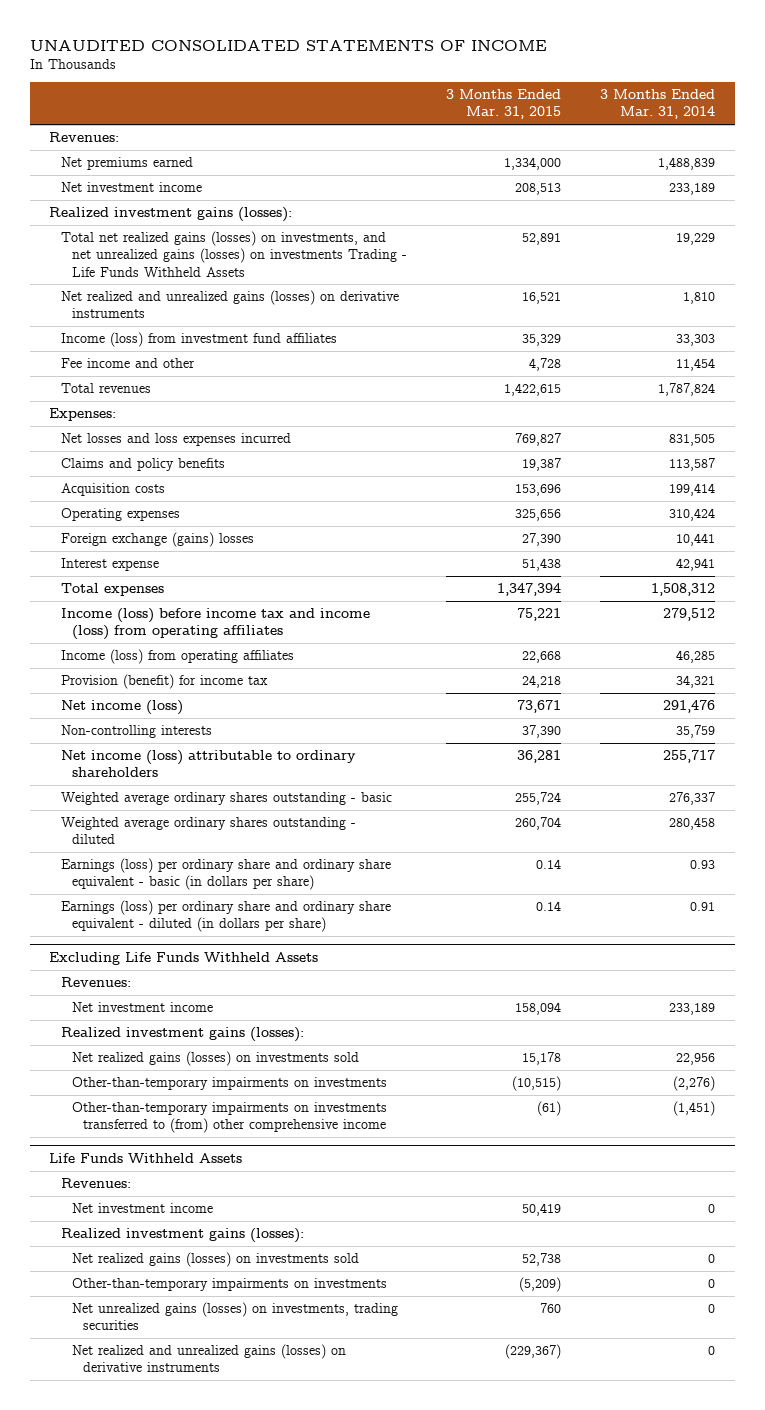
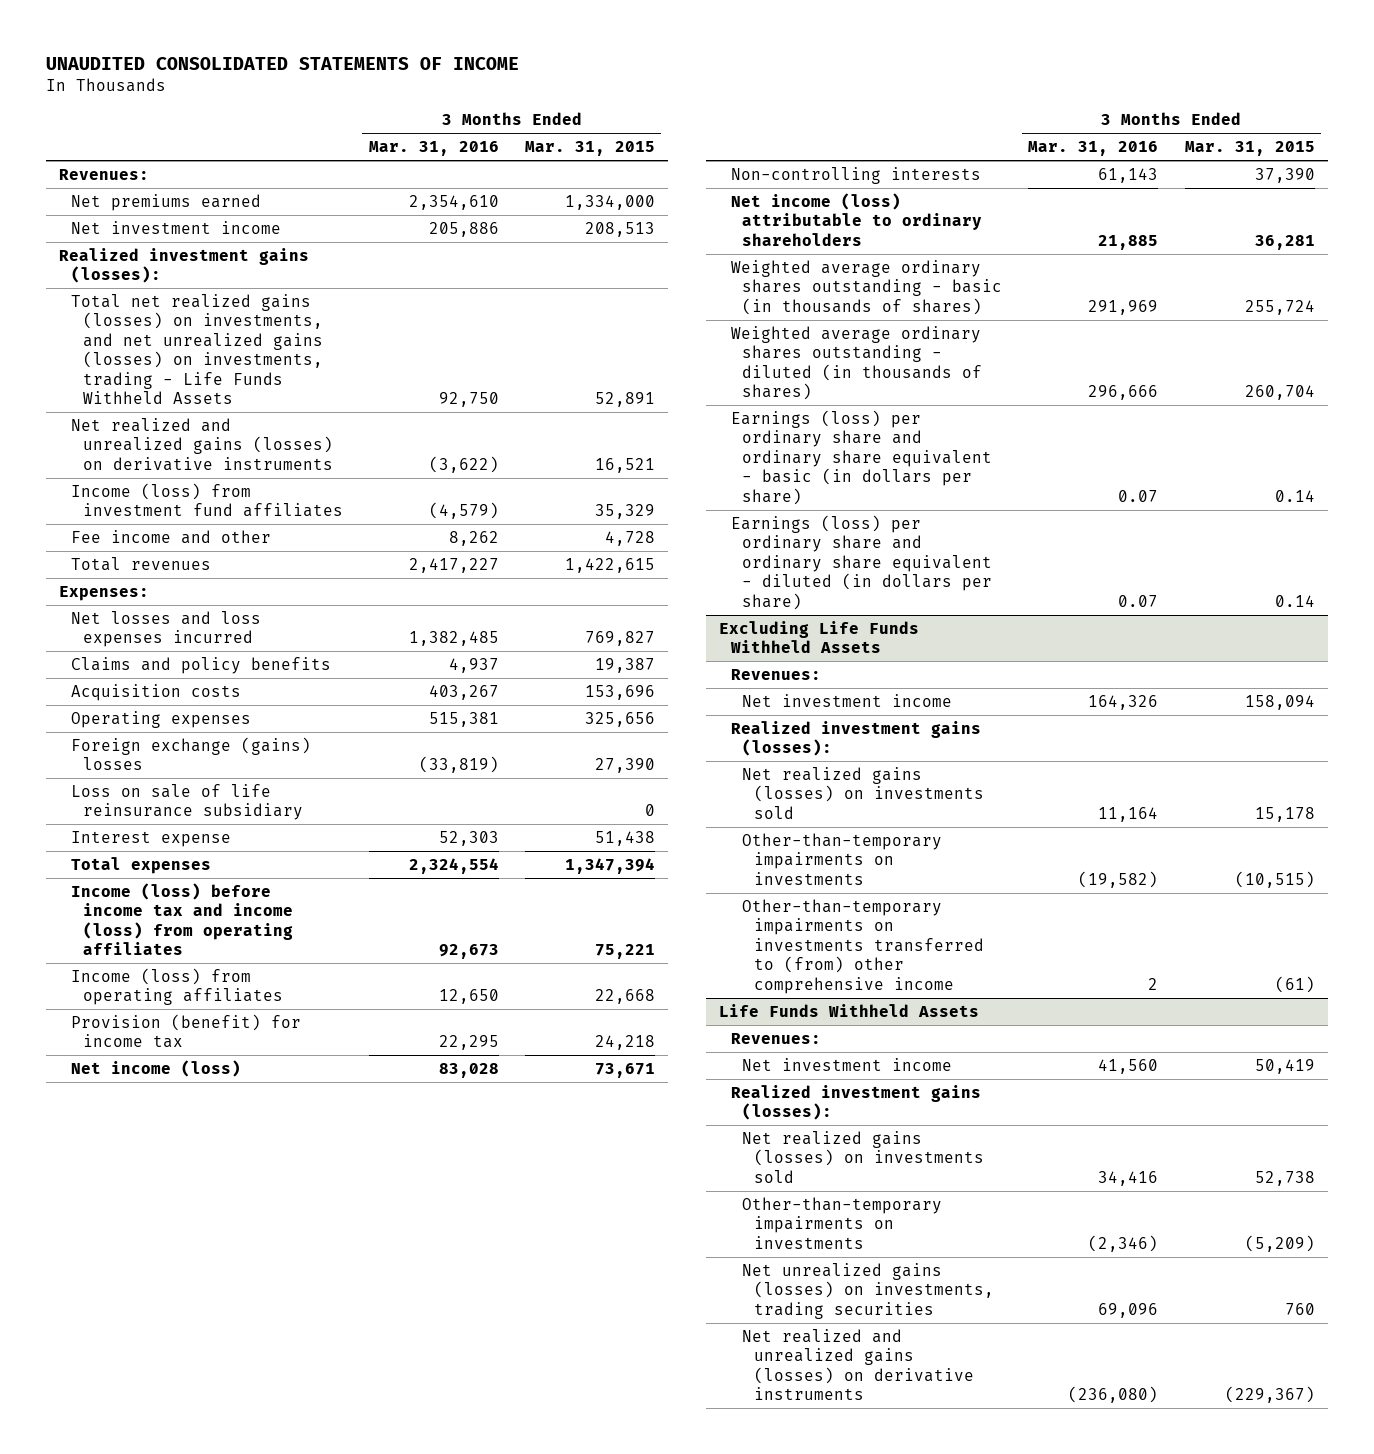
[600,89,716,120] 3 Months Ended Mar. 31, 2014 -> none
none -> [368,141,499,157] Mar. 31, 2016
[60,231,407,277] Total net realized gains (losses) on investments, and net unrealized gains (losses) on investments Trading - Life Funds Withheld Assets -> [70,293,323,405] Total net realized gains (losses) on investments, and net unrealized gains (losses) on investments, trading - Life Funds Withheld Assets
none -> [70,783,303,821] Loss on sale of life reinsurance subsidiary
[60,792,392,806] Weighted average ordinary shares outstanding - basic -> [730,259,1003,315] Weighted average ordinary shares outstanding - basic (in thousands of shares)
[60,817,356,845] Weighted average ordinary shares outstanding - diluted -> [730,325,983,401] Weighted average ordinary shares outstanding - diluted (in thousands of shares)

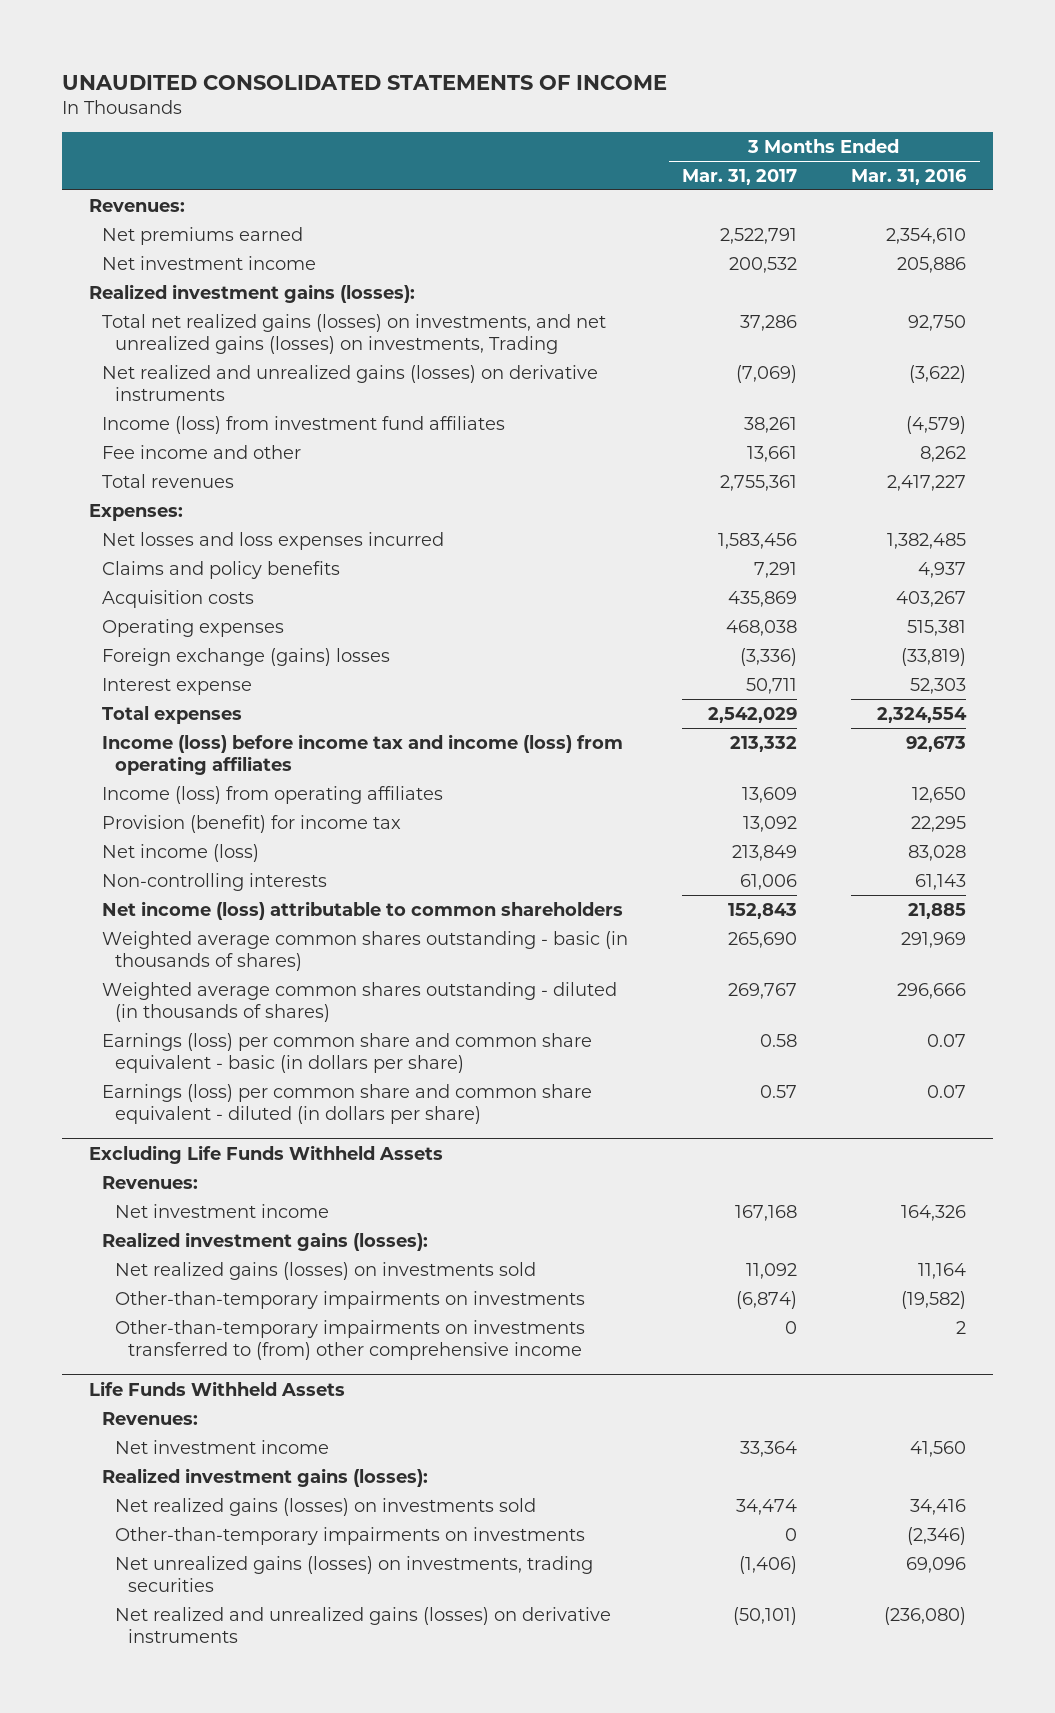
[524,141,655,157] Mar. 31, 2015 -> none
none -> [682,168,798,185] Mar. 31, 2017
[70,293,323,405] Total net realized gains (losses) on investments, and net unrealized gains (losses) on investments, trading - Life Funds Withheld Assets -> [102,313,607,354] Total net realized gains (losses) on investments, and net unrealized gains (losses) on investments, Trading
[70,783,303,821] Loss on sale of life reinsurance subsidiary -> none
[730,192,983,246] Net income (loss) attributable to ordinary shareholders -> [102,900,624,920] Net income (loss) attributable to common shareholders
[730,259,1003,315] Weighted average ordinary shares outstanding - basic (in thousands of shares) -> [102,930,629,971] Weighted average common shares outstanding - basic (in thousands of shares)
[730,325,983,401] Weighted average ordinary shares outstanding - diluted (in thousands of shares) -> [102,981,618,1022] Weighted average common shares outstanding - diluted (in thousands of shares)
[730,409,993,505] Earnings (loss) per ordinary share and ordinary share equivalent - basic (in dollars per share) -> [102,1032,593,1073] Earnings (loss) per common share and common share equivalent - basic (in dollars per share)
[730,514,993,610] Earnings (loss) per ordinary share and ordinary share equivalent - diluted (in dollars per share) -> [102,1083,593,1124] Earnings (loss) per common share and common share equivalent - diluted (in dollars per share)

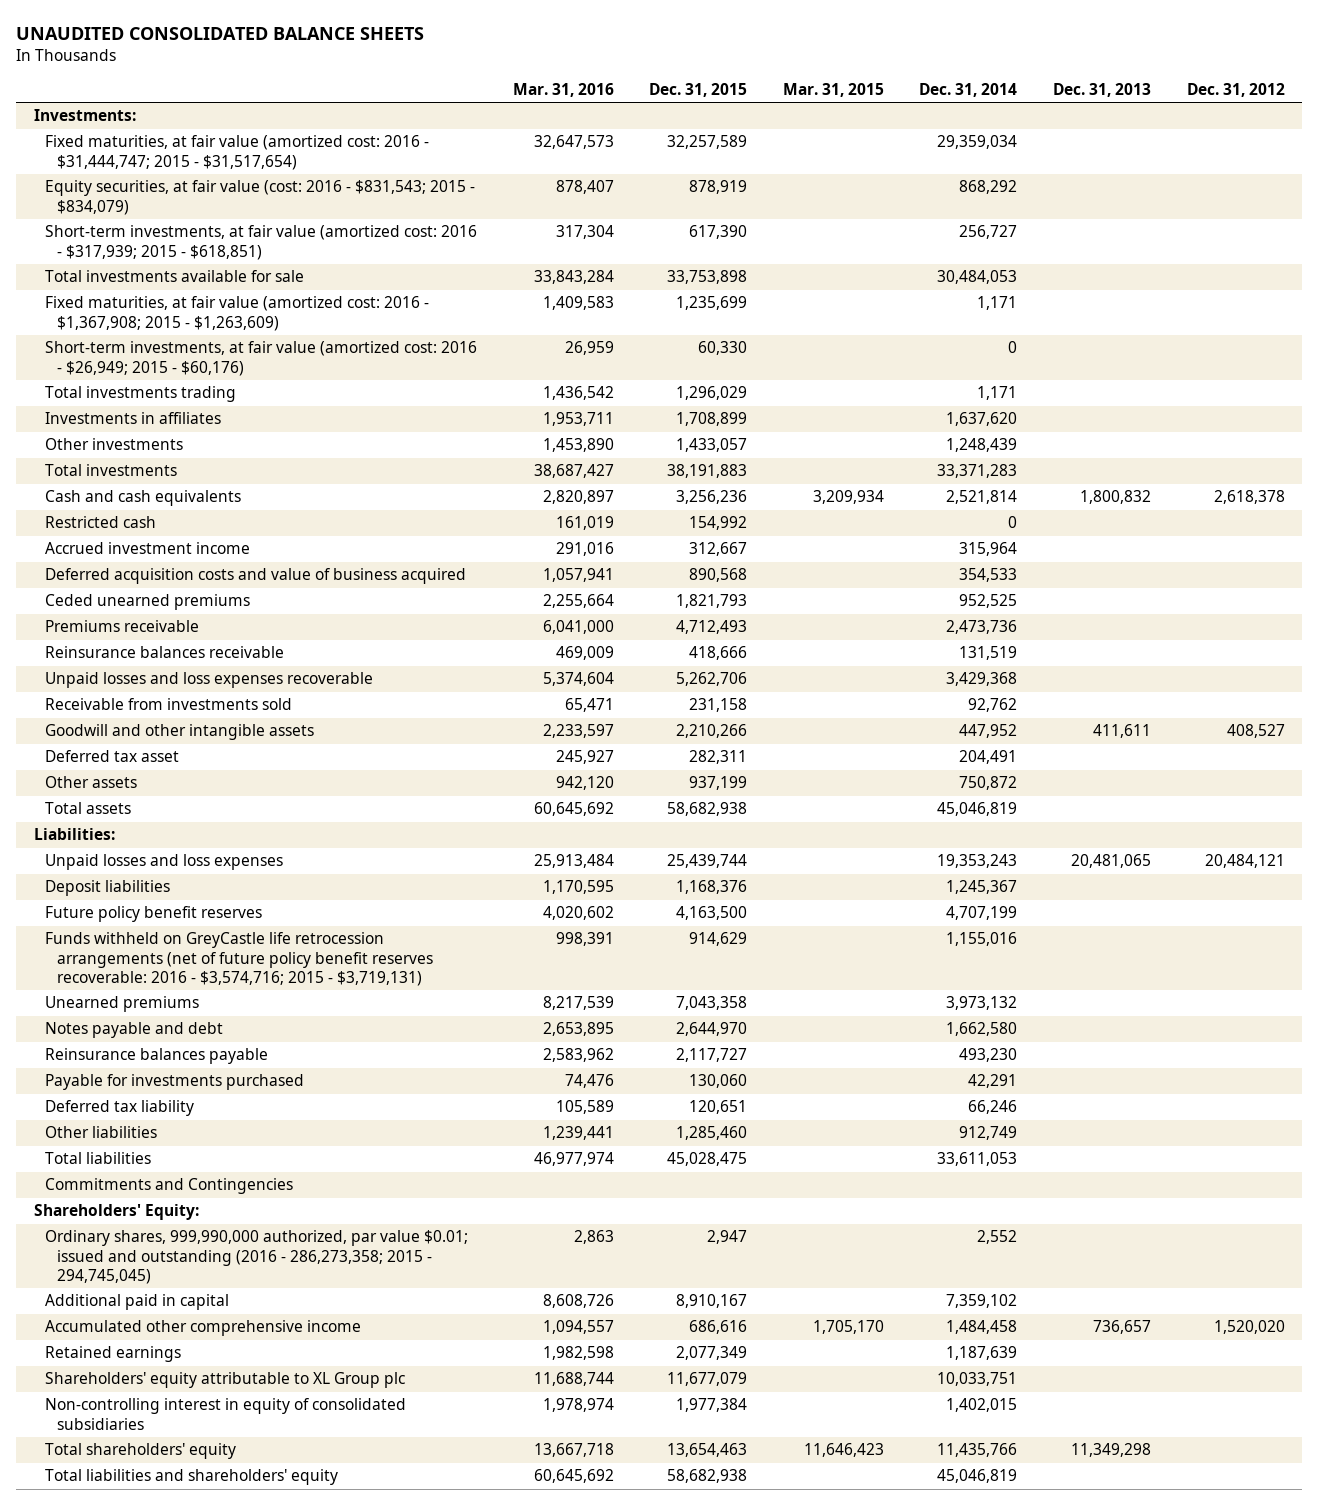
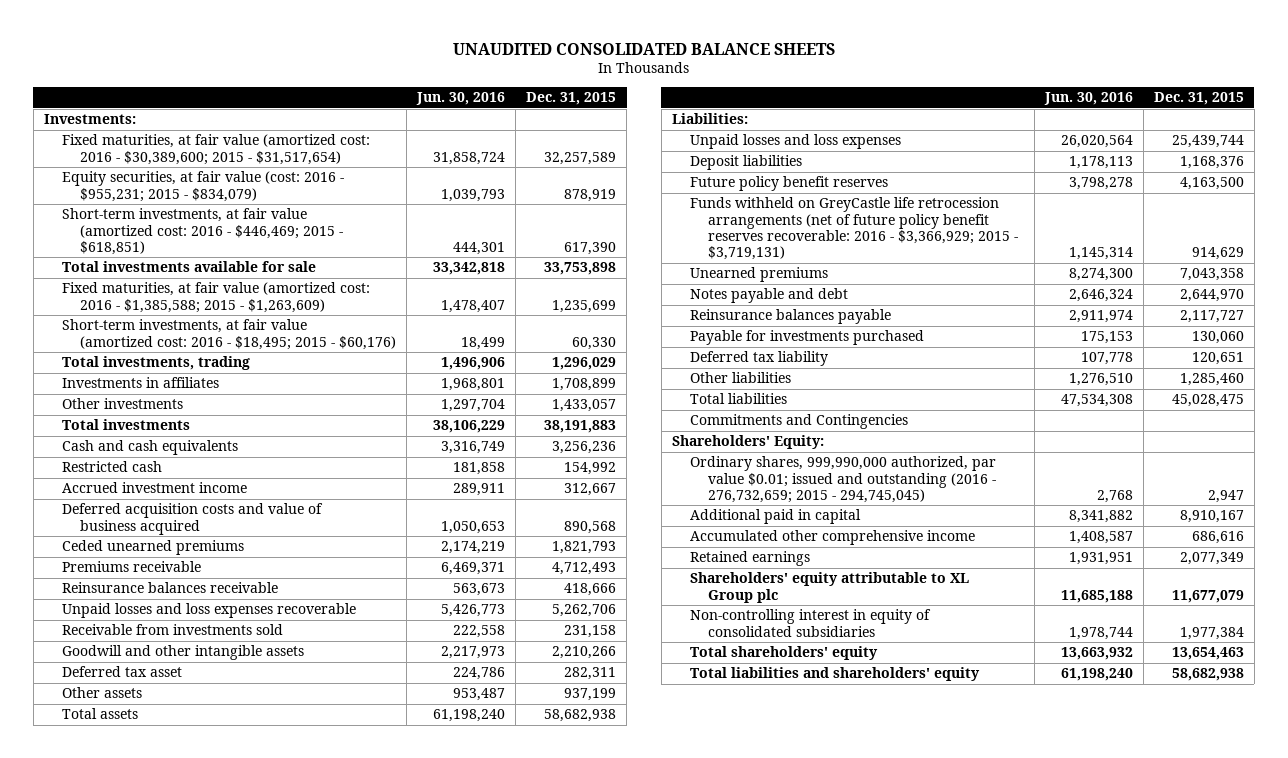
[512,82,614,97] Mar. 31, 2016 -> none
[782,82,884,97] Mar. 31, 2015 -> none
[919,82,1018,97] Dec. 31, 2014 -> none
[1053,82,1152,97] Dec. 31, 2013 -> none
[1186,82,1285,97] Dec. 31, 2012 -> none
none -> [415,92,505,106] Jun. 30, 2016
[45,135,430,170] Fixed maturities, at fair value (amortized cost: 2016 - $31,444,747; 2015 - $31,517,654) -> [61,134,370,165] Fixed maturities, at fair value (amortized cost: 2016 - $30,389,600; 2015 - $31,517,654)
[45,180,476,215] Equity securities, at fair value (cost: 2016 - $831,543; 2015 - $834,079) -> [61,171,344,202] Equity securities, at fair value (cost: 2016 - $955,231; 2015 - $834,079)
[45,225,478,260] Short-term investments, at fair value (amortized cost: 2016 - $317,939; 2015 - $618,851) -> [61,208,343,255] Short-term investments, at fair value (amortized cost: 2016 - $446,469; 2015 - $618,851)
[45,296,430,331] Fixed maturities, at fair value (amortized cost: 2016 - $1,367,908; 2015 - $1,263,609) -> [61,282,370,313] Fixed maturities, at fair value (amortized cost: 2016 - $1,385,588; 2015 - $1,263,609)
[45,341,478,376] Short-term investments, at fair value (amortized cost: 2016 - $26,949; 2015 - $60,176) -> [61,319,396,350] Short-term investments, at fair value (amortized cost: 2016 - $18,495; 2015 - $60,176)
[45,386,237,403] Total investments trading -> [61,356,250,371] Total investments, trading
[45,932,433,986] Funds withheld on GreyCastle life retrocession arrangements (net of future policy benefit reserves recoverable: 2016 - $3,574,716; 2015 - $3,719,131) -> [689,197,1018,261] Funds withheld on GreyCastle life retrocession arrangements (net of future policy benefit reserves recoverable: 2016 - $3,366,929; 2015 - $3,719,131)
[45,1230,469,1284] Ordinary shares, 999,990,000 authorized, par value $0.01; issued and outstanding (2016 - 286,273,358; 2015 - 294,745,045) -> [689,456,996,503] Ordinary shares, 999,990,000 authorized, par value $0.01; issued and outstanding (2016 - 276,732,659; 2015 - 294,745,045)

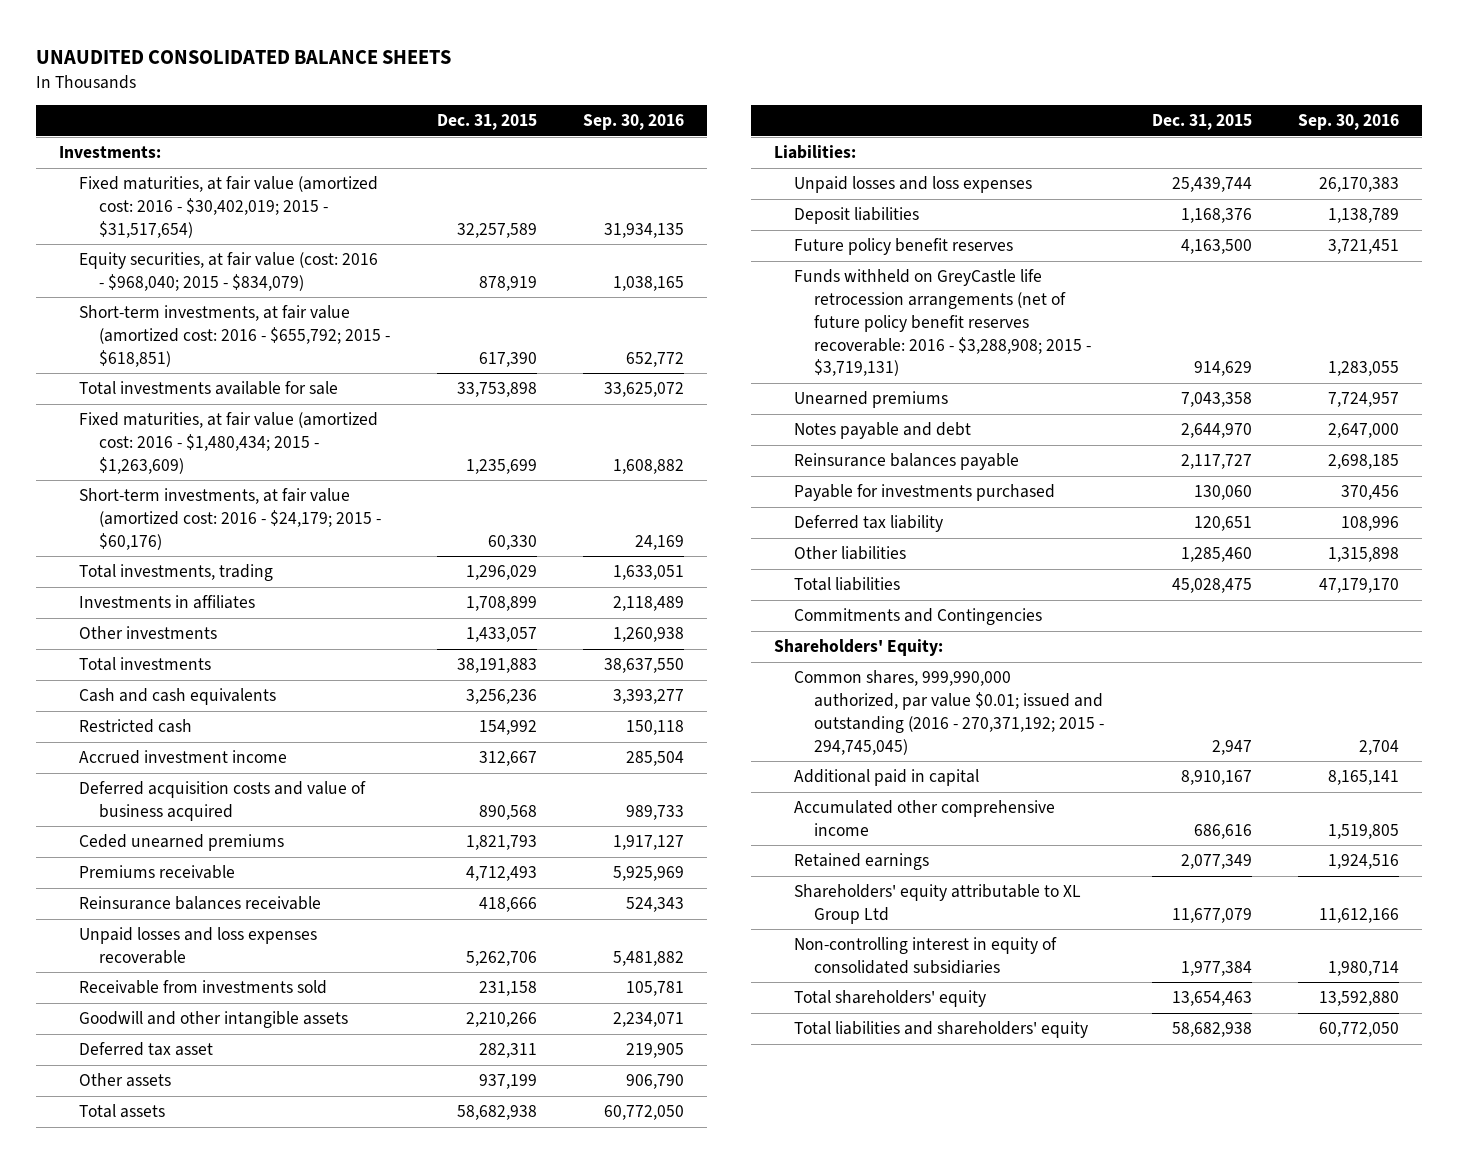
[415,92,505,106] Jun. 30, 2016 -> none
none -> [582,114,684,131] Sep. 30, 2016
[61,134,370,165] Fixed maturities, at fair value (amortized cost: 2016 - $30,389,600; 2015 - $31,517,654) -> [79,176,379,238] Fixed maturities, at fair value (amortized cost: 2016 - $30,402,019; 2015 - $31,517,654)
[61,171,344,202] Equity securities, at fair value (cost: 2016 - $955,231; 2015 - $834,079) -> [79,252,379,291] Equity securities, at fair value (cost: 2016 - $968,040; 2015 - $834,079)
[61,208,343,255] Short-term investments, at fair value (amortized cost: 2016 - $446,469; 2015 - $618,851) -> [79,305,391,367] Short-term investments, at fair value (amortized cost: 2016 - $655,792; 2015 - $618,851)
[61,282,370,313] Fixed maturities, at fair value (amortized cost: 2016 - $1,385,588; 2015 - $1,263,609) -> [79,412,379,474] Fixed maturities, at fair value (amortized cost: 2016 - $1,480,434; 2015 - $1,263,609)
[61,319,396,350] Short-term investments, at fair value (amortized cost: 2016 - $18,495; 2015 - $60,176) -> [79,488,382,550] Short-term investments, at fair value (amortized cost: 2016 - $24,179; 2015 - $60,176)
[689,197,1018,261] Funds withheld on GreyCastle life retrocession arrangements (net of future policy benefit reserves recoverable: 2016 - $3,366,929; 2015 - $3,719,131) -> [794,269,1092,377] Funds withheld on GreyCastle life retrocession arrangements (net of future policy benefit reserves recoverable: 2016 - $3,288,908; 2015 - $3,719,131)
[689,456,996,503] Ordinary shares, 999,990,000 authorized, par value $0.01; issued and outstanding (2016 - 276,732,659; 2015 - 294,745,045) -> [794,670,1105,755] Common shares, 999,990,000 authorized, par value $0.01; issued and outstanding (2016 - 270,371,192; 2015 - 294,745,045)
[689,572,969,603] Shareholders' equity attributable to XL Group plc -> [794,884,1082,924] Shareholders' equity attributable to XL Group Ltd

